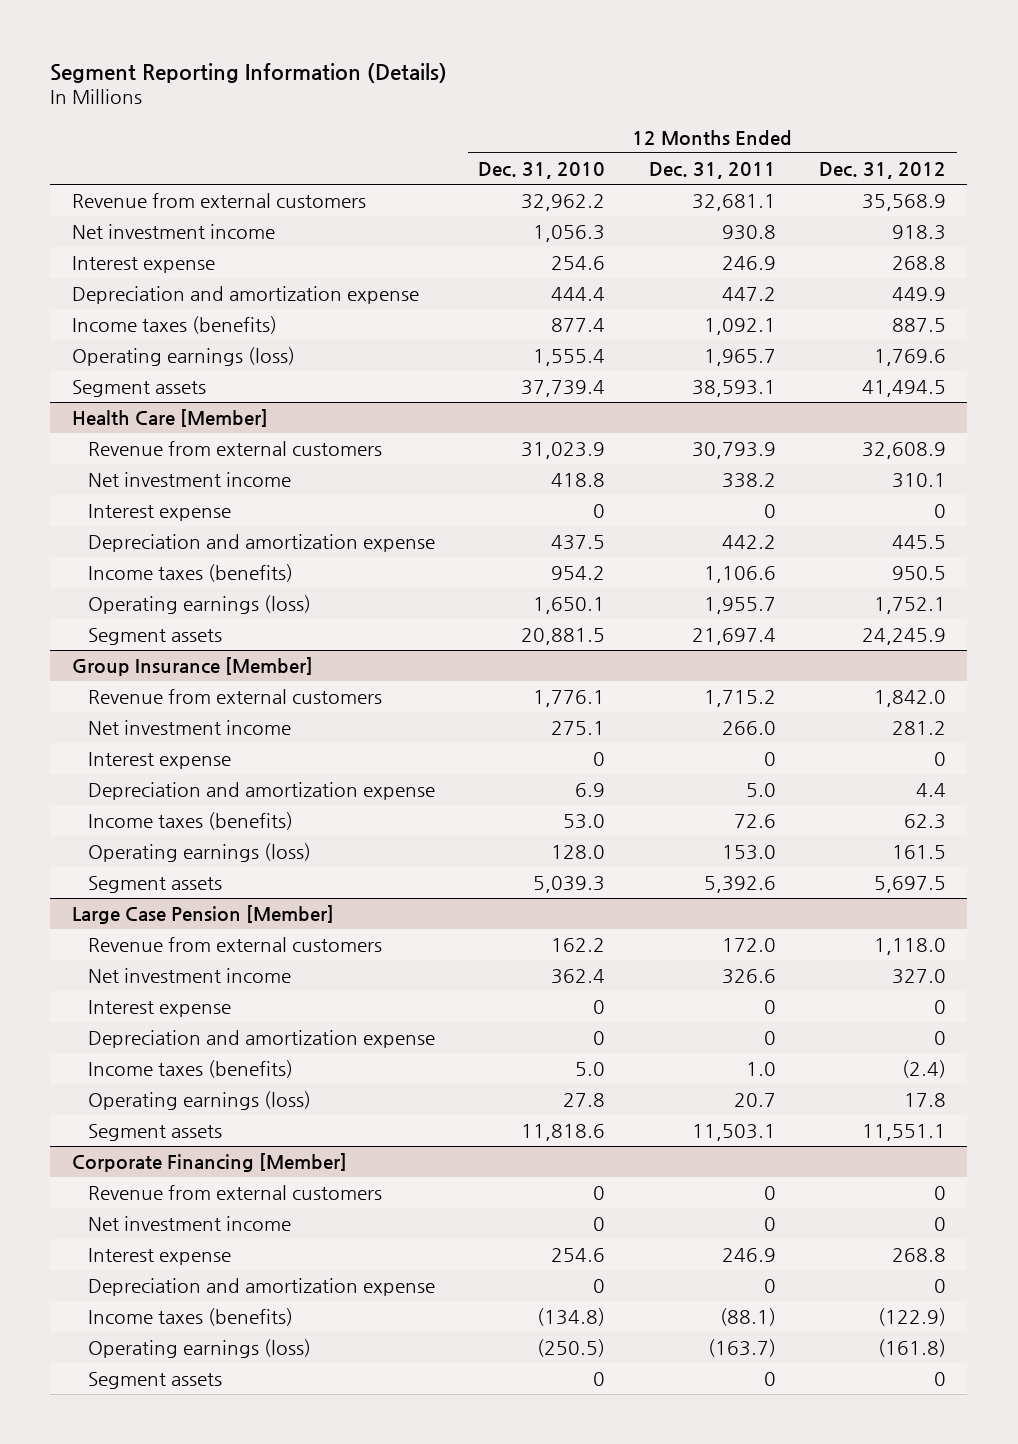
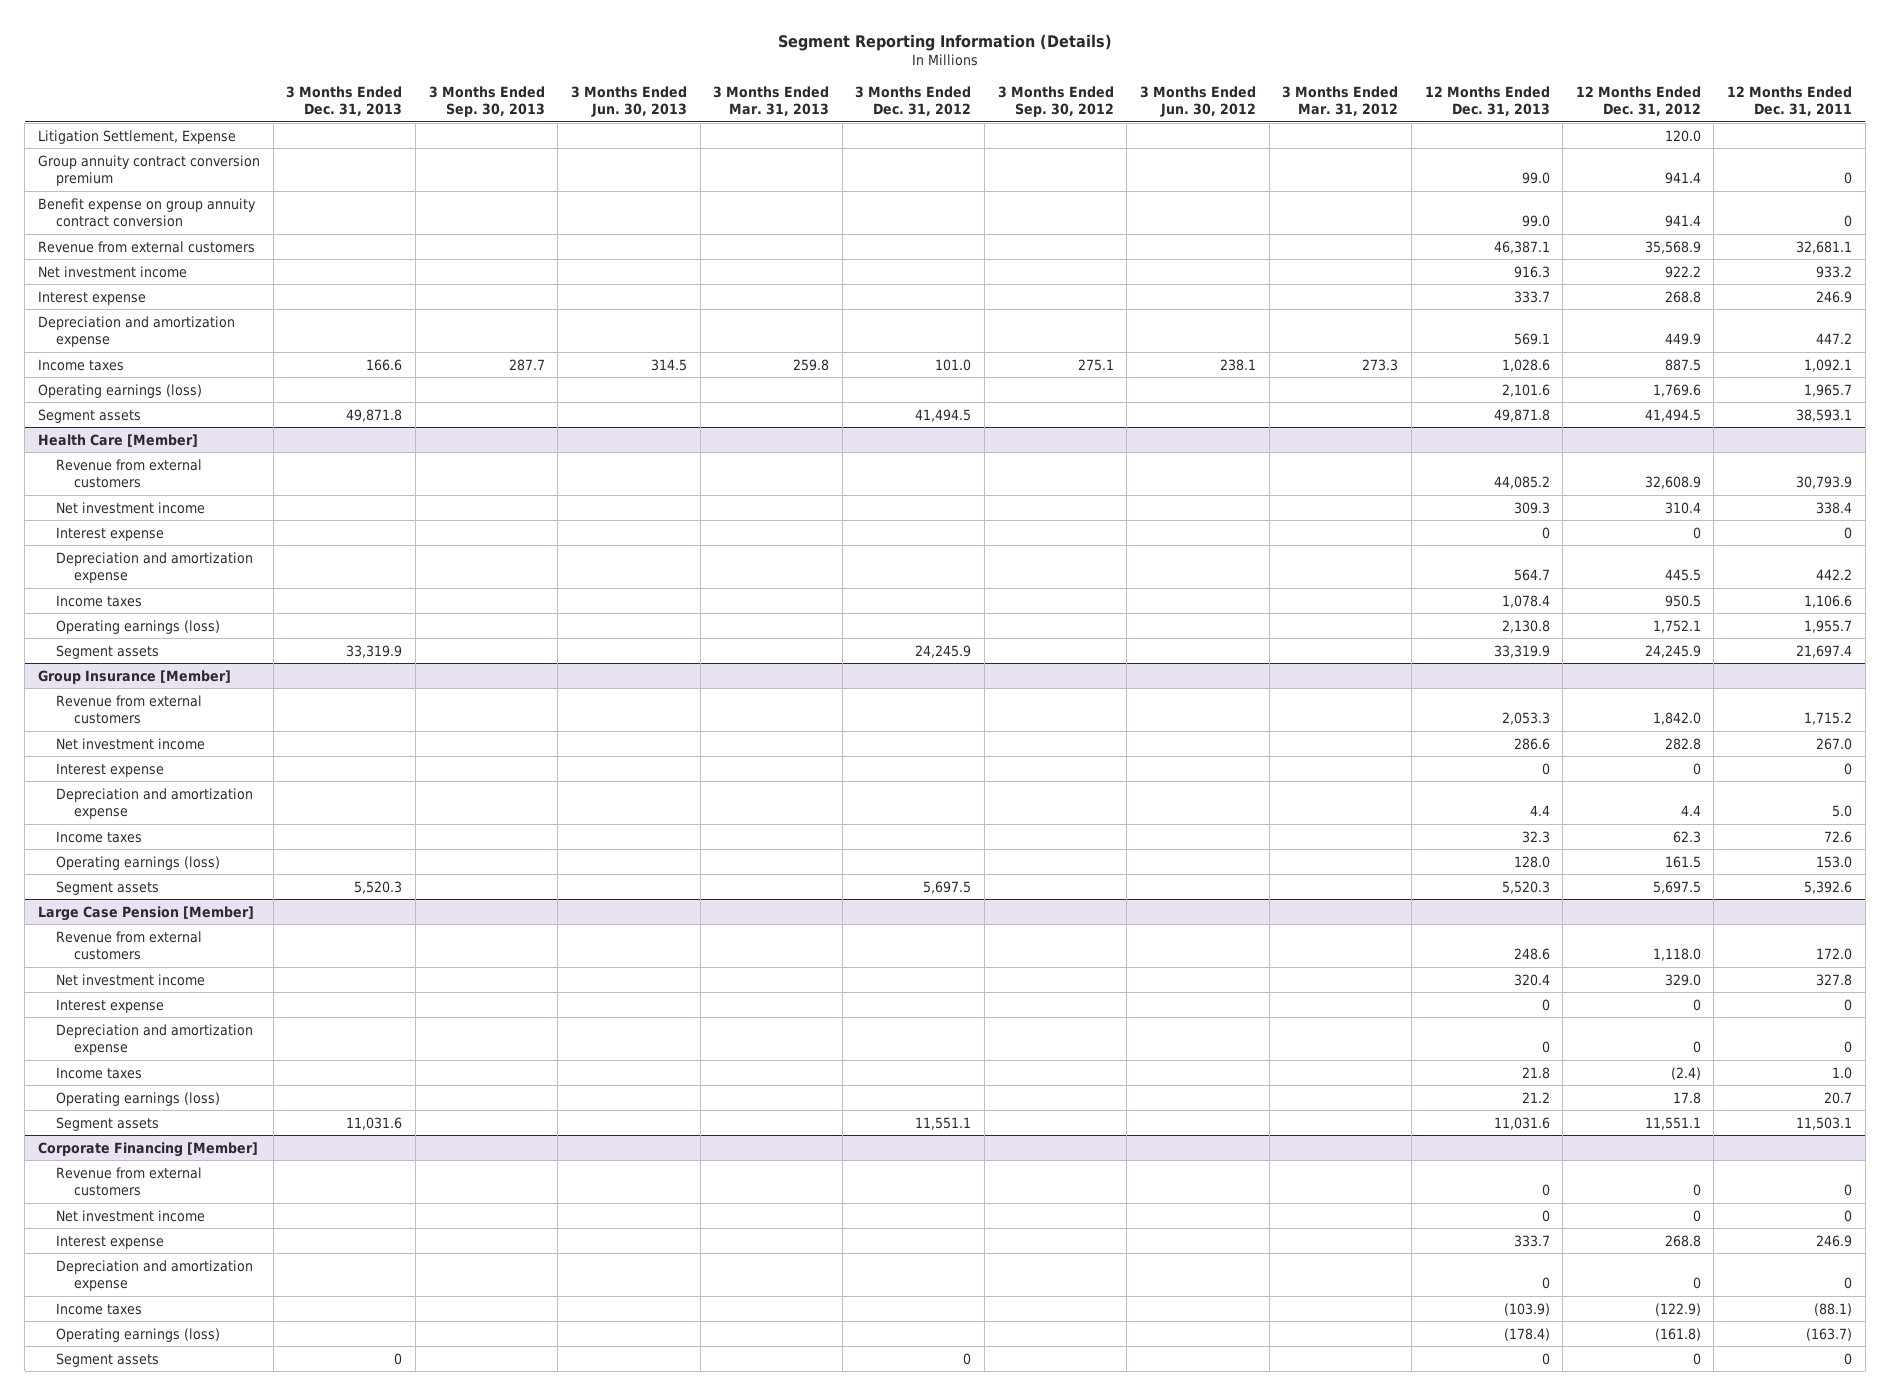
[478,161,606,179] Dec. 31, 2010 -> none
none -> [286,85,403,117] 3 Months Ended Dec. 31, 2013
none -> [428,85,545,118] 3 Months Ended Sep. 30, 2013
none -> [570,85,687,118] 3 Months Ended Jun. 30, 2013
none -> [713,85,830,117] 3 Months Ended Mar. 31, 2013
none -> [855,85,972,117] 3 Months Ended Dec. 31, 2012
none -> [997,85,1114,118] 3 Months Ended Sep. 30, 2012
none -> [1139,85,1256,118] 3 Months Ended Jun. 30, 2012
none -> [1282,85,1399,117] 3 Months Ended Mar. 31, 2012
none -> [1424,85,1550,117] 12 Months Ended Dec. 31, 2013
none -> [38,129,237,144] Litigation Settlement, Expense
none -> [38,154,261,187] Group annuity contract conversion premium
none -> [38,197,257,228] Benefit expense on group annuity contract conversion
[721,225,776,241] 930.8 -> [1816,265,1853,278] 933.2
[891,225,946,241] 918.3 -> [1664,265,1701,278] 922.2
[71,316,277,335] Income taxes (benefits) -> [38,358,125,371] Income taxes
[721,473,776,489] 338.2 -> [1816,501,1853,514] 338.4
[891,473,946,489] 310.1 -> [1664,501,1701,514] 310.4
[88,564,294,583] Income taxes (benefits) -> [56,594,143,607] Income taxes
[721,721,776,736] 266.0 -> [1816,737,1853,750] 267.0
[891,721,946,736] 281.2 -> [1664,737,1701,750] 282.8
[88,812,294,831] Income taxes (benefits) -> [56,830,143,843] Income taxes
[721,969,776,985] 326.6 -> [1816,973,1853,986] 327.8
[891,969,946,985] 327.0 -> [1664,973,1701,986] 329.0
[88,1060,294,1079] Income taxes (benefits) -> [56,1066,143,1079] Income taxes
[88,1308,294,1327] Income taxes (benefits) -> [56,1302,143,1315] Income taxes

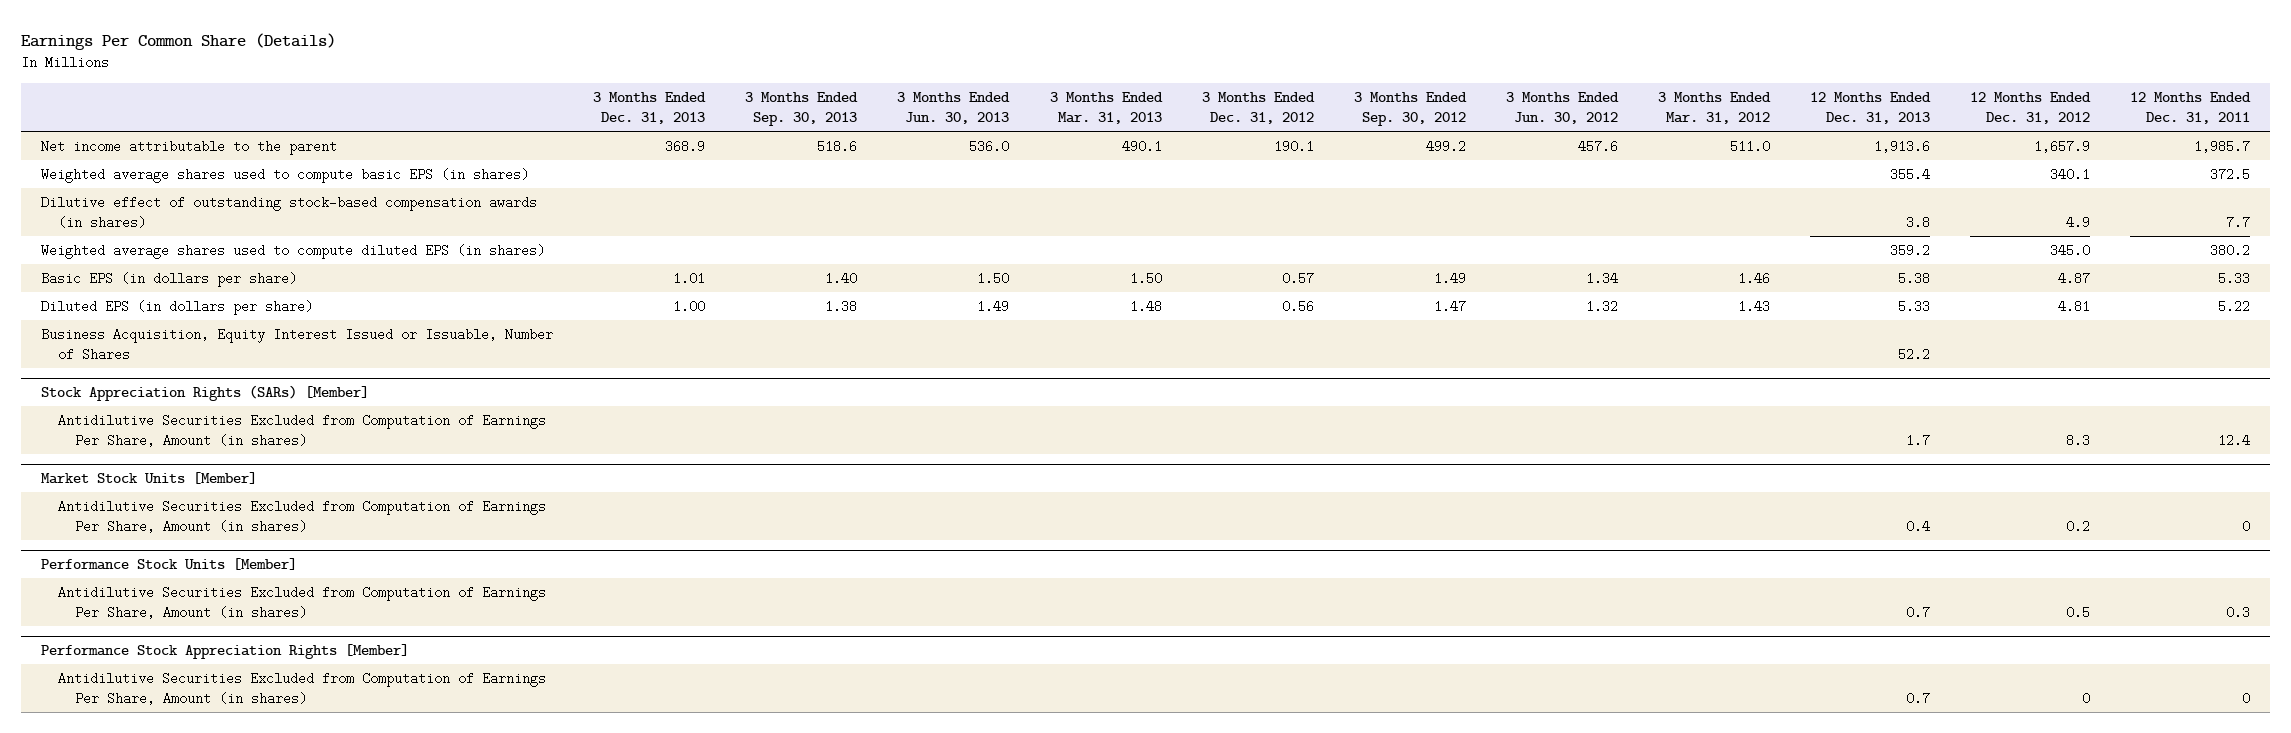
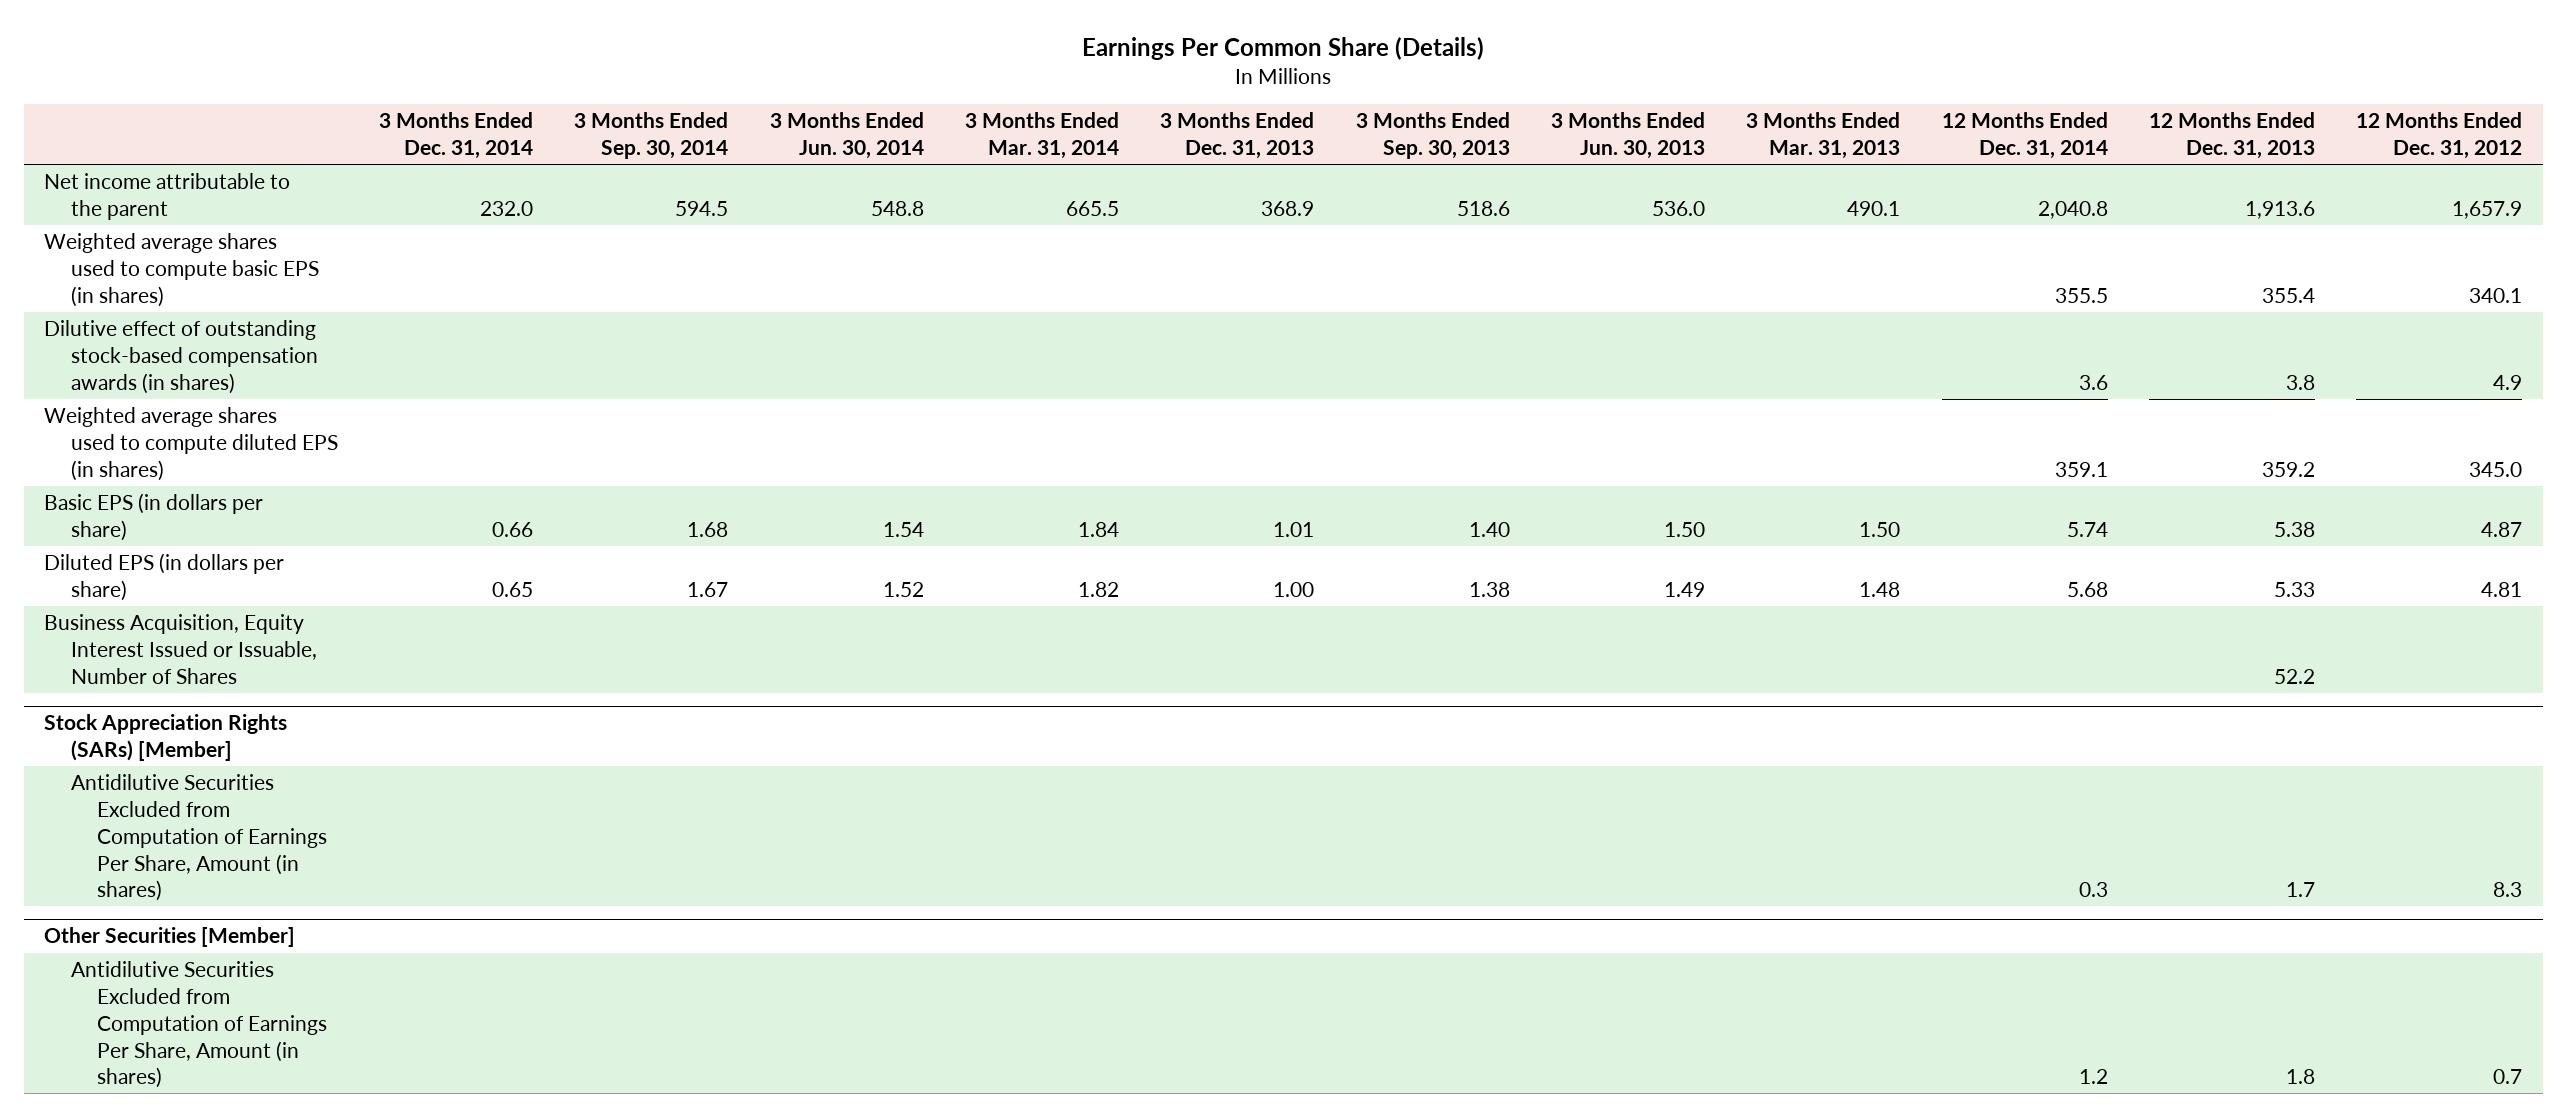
[1201,91,1315,124] 3 Months Ended Dec. 31, 2012 -> none
[1353,91,1467,126] 3 Months Ended Sep. 30, 2012 -> none
[1505,91,1619,124] 3 Months Ended Jun. 30, 2012 -> none
[1657,91,1771,124] 3 Months Ended Mar. 31, 2012 -> none
[2130,91,2252,124] 12 Months Ended Dec. 31, 2011 -> none
none -> [378,112,533,160] 3 Months Ended Dec. 31, 2014
none -> [574,112,729,160] 3 Months Ended Sep. 30, 2014
none -> [769,112,924,160] 3 Months Ended Jun. 30, 2014
none -> [964,112,1119,160] 3 Months Ended Mar. 31, 2014
none -> [1941,112,2108,160] 12 Months Ended Dec. 31, 2014
[41,471,258,484] Market Stock Units [Member] -> none
[41,557,298,570] Performance Stock Units [Member] -> none
[58,585,547,620] Antidilutive Securities Excluded from Computation of Earnings Per Share, Amount (in shares) -> none
[41,643,410,659] Performance Stock Appreciation Rights [Member] -> none
[58,671,547,706] Antidilutive Securities Excluded from Computation of Earnings Per Share, Amount (in shares) -> none
none -> [44,927,296,948] Other Securities [Member]
[1906,520,1931,534] 0.4 -> [2285,1069,2315,1085] 1.8
[2066,520,2091,534] 0.2 -> [2493,1069,2523,1085] 0.7

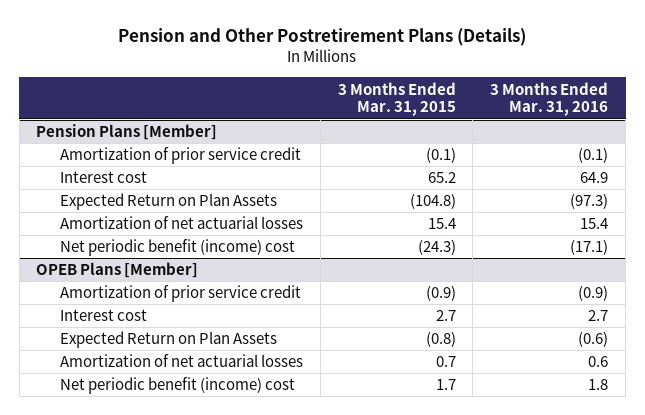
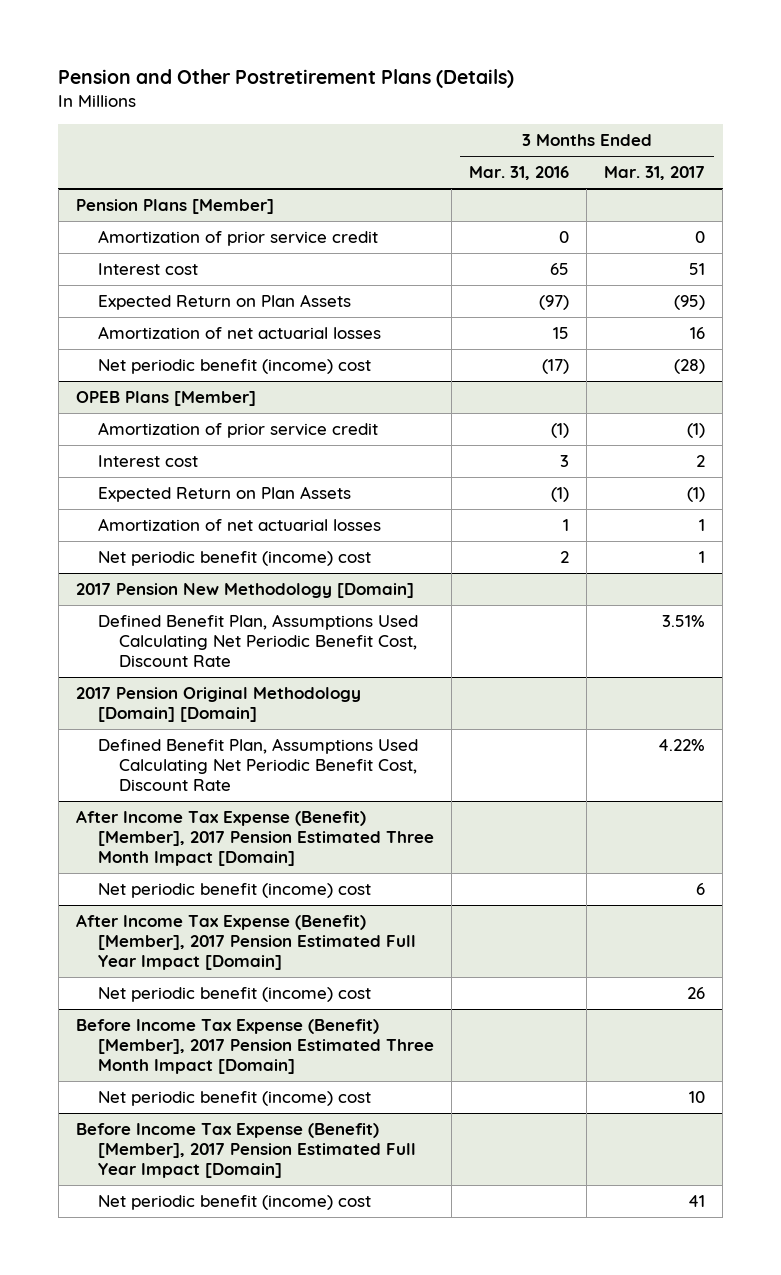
[337,81,456,117] 3 Months Ended Mar. 31, 2015 -> none
none -> [604,166,706,181] Mar. 31, 2017
[578,147,609,164] (0.1) -> [558,231,569,244] 0
[580,172,609,184] 64.9 -> [549,263,569,276] 65
[570,193,609,210] (97.3) -> [538,295,569,311] (97)
[580,218,609,230] 15.4 -> [552,327,569,340] 15
[570,239,609,256] (17.1) -> [541,359,569,375] (17)
[578,285,609,302] (0.9) -> [550,423,569,439] (1)
[588,310,609,322] 2.7 -> [559,455,569,468] 3
[578,331,609,348] (0.6) -> [550,487,569,503] (1)
[588,356,609,368] 0.6 -> [562,519,569,532] 1
[588,379,609,391] 1.8 -> [559,551,569,564] 2
none -> [75,583,414,599] 2017 Pension New Methodology [Domain]
none -> [97,614,418,667] Defined Benefit Plan, Assumptions Used Calculating Net Periodic Benefit Cost, Discount Rate
none -> [75,687,361,723] 2017 Pension Original Methodology [Domain] [Domain]
none -> [97,738,418,791] Defined Benefit Plan, Assumptions Used Calculating Net Periodic Benefit Cost, Discount Rate
none -> [75,810,434,866] After Income Tax Expense (Benefit) [Member], 2017 Pension Estimated Three Month Impact [Domain]
none -> [97,883,371,899] Net periodic benefit (income) cost
none -> [75,914,416,970] After Income Tax Expense (Benefit) [Member], 2017 Pension Estimated Full Year Impact [Domain]
none -> [97,987,371,1003] Net periodic benefit (income) cost
none -> [75,1019,434,1074] Before Income Tax Expense (Benefit) [Member], 2017 Pension Estimated Three Month Impact [Domain]
none -> [97,1091,371,1107] Net periodic benefit (income) cost
none -> [75,1123,416,1178] Before Income Tax Expense (Benefit) [Member], 2017 Pension Estimated Full Year Impact [Domain]
none -> [97,1195,371,1211] Net periodic benefit (income) cost

